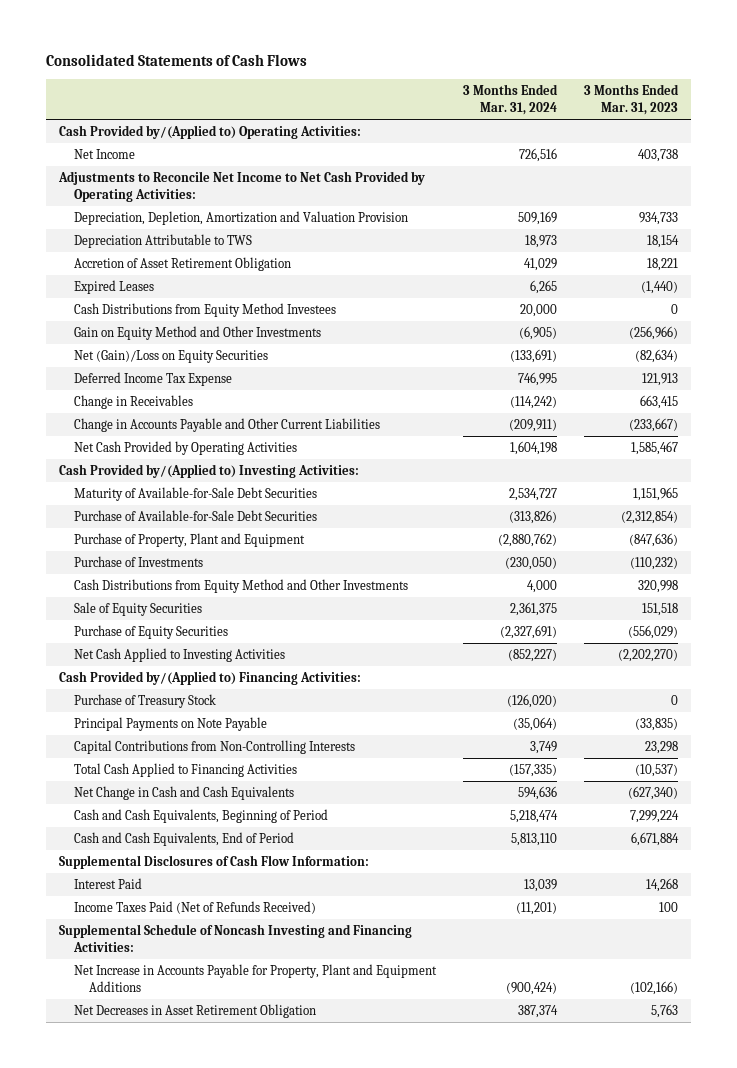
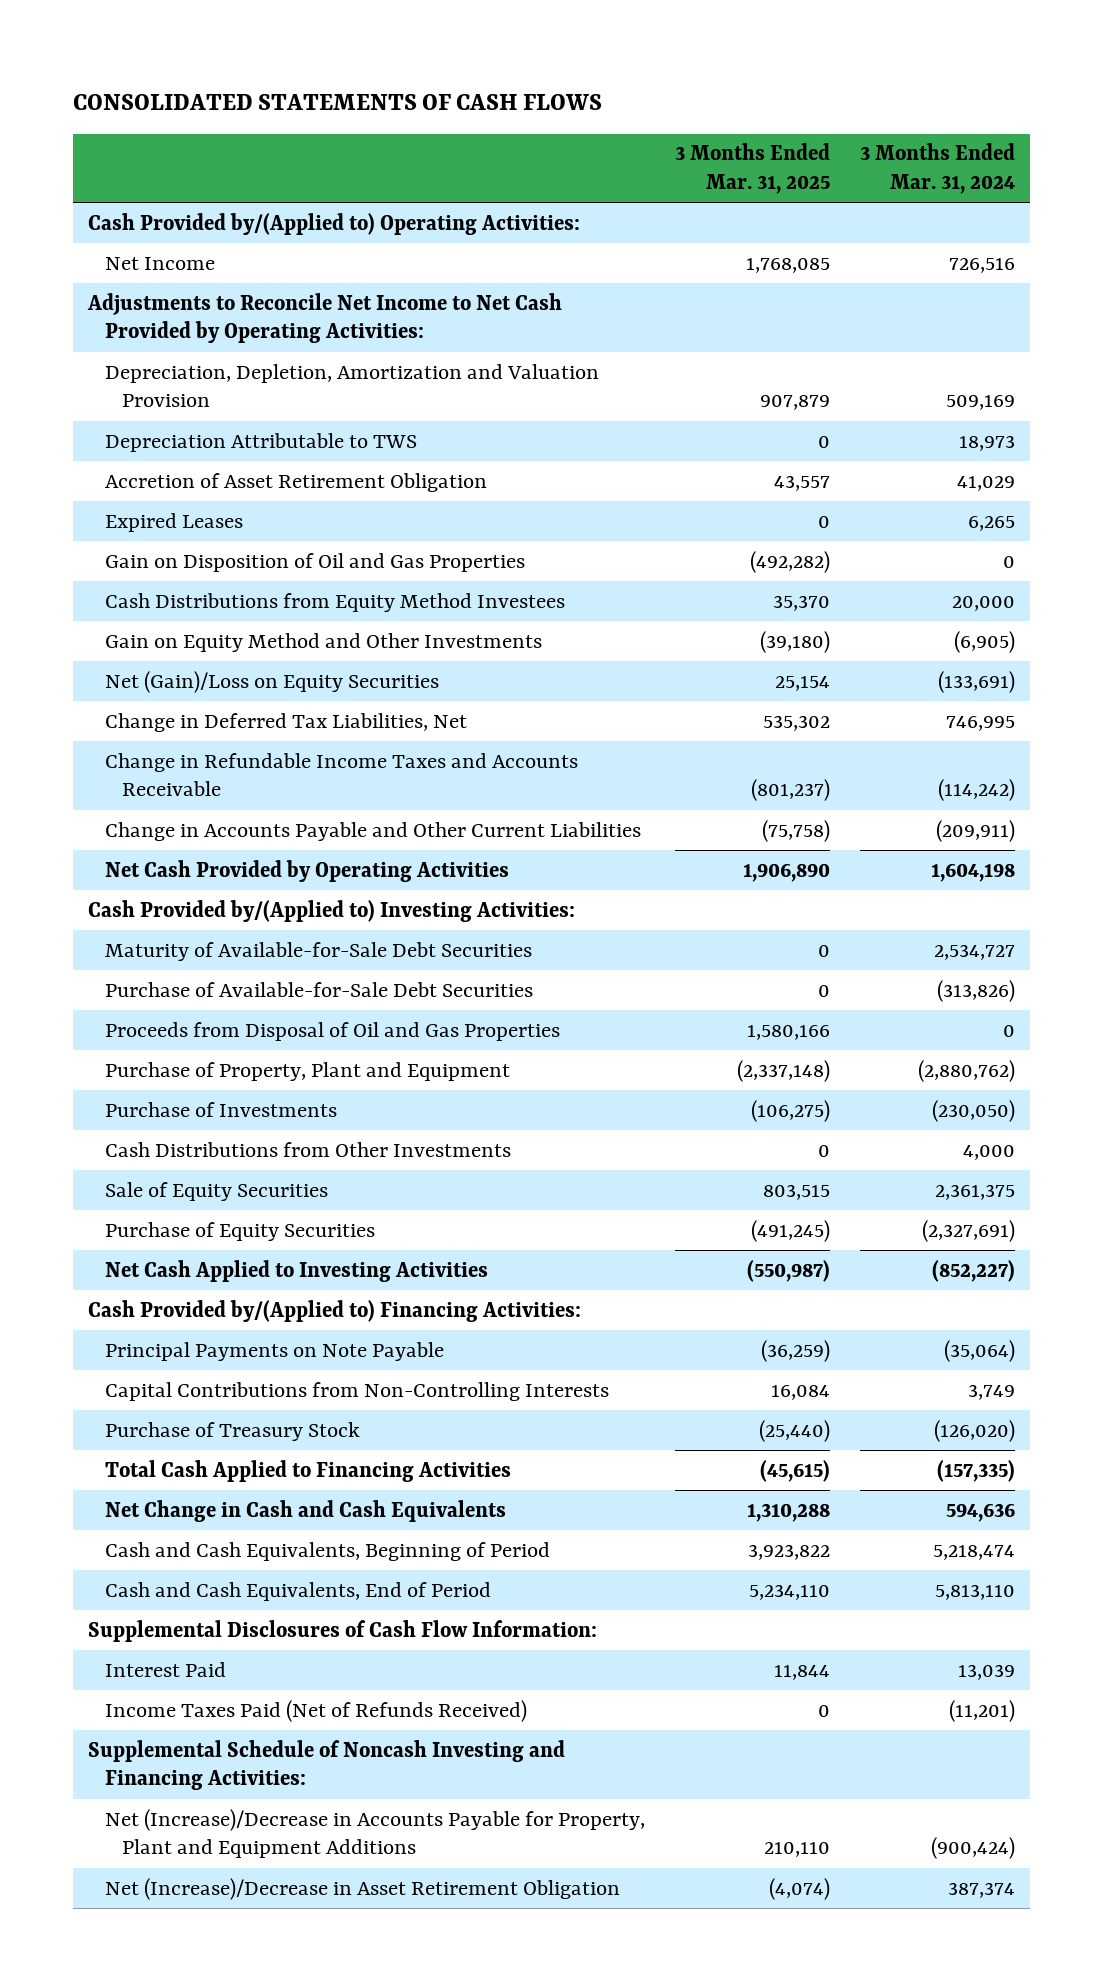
[45,53,307,66] Consolidated Statements of Cash Flows -> [73,93,603,110] CONSOLIDATED STATEMENTS OF CASH FLOWS
[583,84,679,115] 3 Months Ended Mar. 31, 2023 -> none
none -> [675,143,831,195] 3 Months Ended Mar. 31, 2025
none -> [105,552,526,572] Gain on Disposition of Oil and Gas Properties
[73,372,232,387] Deferred Income Tax Expense -> [105,712,468,732] Change in Deferred Tax Liabilities, Net
[73,395,193,410] Change in Receivables -> [105,752,579,797] Change in Refundable Income Taxes and Accounts Receivable
none -> [105,1021,561,1041] Proceeds from Disposal of Oil and Gas Properties
[73,579,408,594] Cash Distributions from Equity Method and Other Investments -> [105,1141,512,1157] Cash Distributions from Other Investments
[73,694,216,709] Purchase of Treasury Stock -> [105,1421,361,1441] Purchase of Treasury Stock
[73,964,437,992] Net Increase in Accounts Payable for Property, Plant and Equipment Additions -> [105,1808,646,1859] Net (Increase)/Decrease in Accounts Payable for Property, Plant and Equipment Additions
[73,1004,316,1019] Net Decreases in Asset Retirement Obligation -> [105,1877,621,1900] Net (Increase)/Decrease in Asset Retirement Obligation

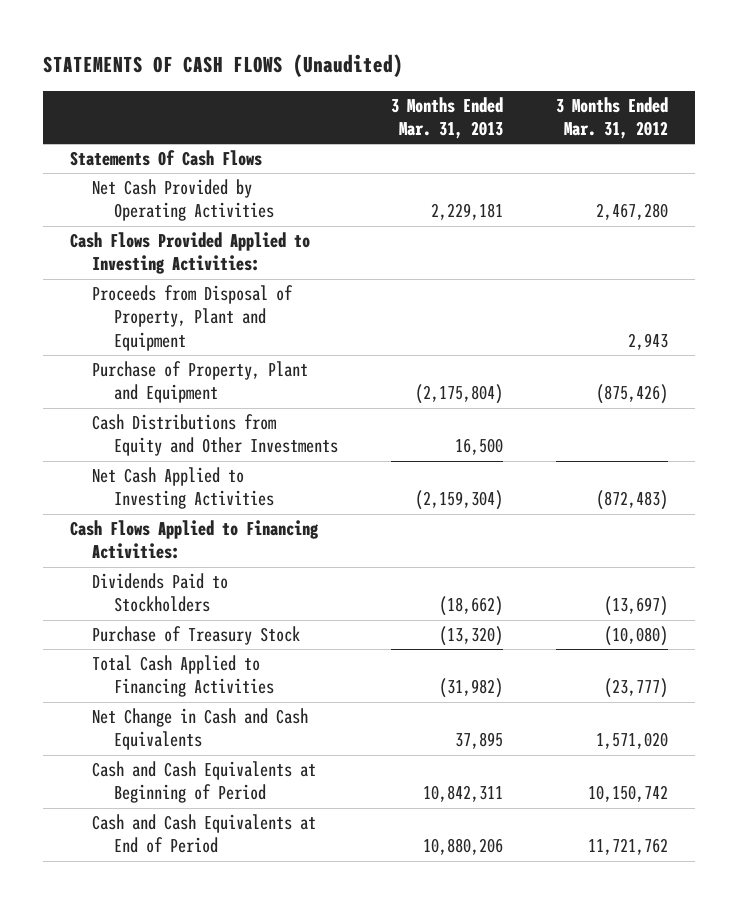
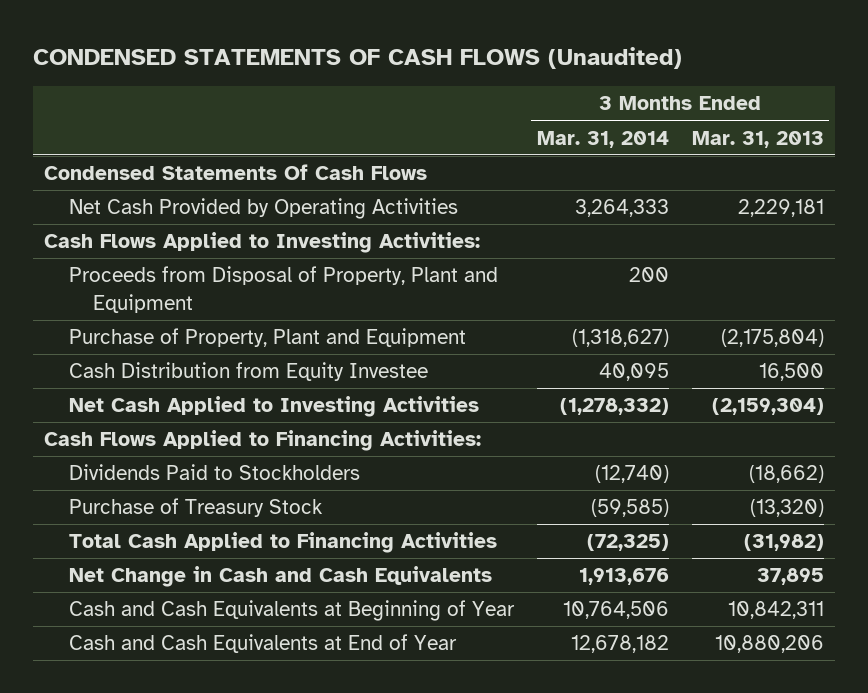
[43,54,404,78] STATEMENTS OF CASH FLOWS (Unaudited) -> [32,47,682,70] CONDENSED STATEMENTS OF CASH FLOWS (Unaudited)
[556,97,669,140] 3 Months Ended Mar. 31, 2012 -> none
none -> [536,130,669,148] Mar. 31, 2014
[69,150,262,167] Statements Of Cash Flows -> [44,164,428,181] Condensed Statements Of Cash Flows
[69,232,310,275] Cash Flows Provided Applied to Investing Activities: -> [44,232,481,254] Cash Flows Applied to Investing Activities:
[92,414,339,457] Cash Distributions from Equity and Other Investments -> [68,362,428,382] Cash Distribution from Equity Investee
[92,761,317,804] Cash and Cash Equivalents at Beginning of Period -> [68,600,515,622] Cash and Cash Equivalents at Beginning of Year
[92,814,317,854] Cash and Cash Equivalents at End of Period -> [68,634,457,654] Cash and Cash Equivalents at End of Year

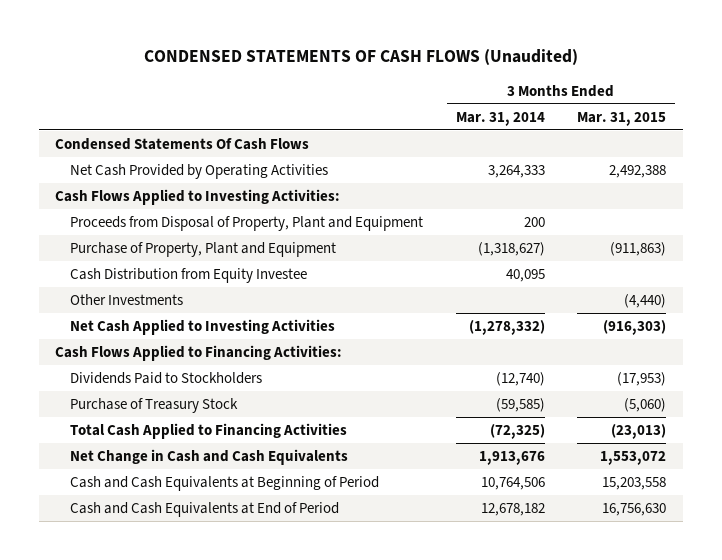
[691,130,824,148] Mar. 31, 2013 -> none
none -> [577,111,667,126] Mar. 31, 2015
none -> [69,294,183,306] Other Investments
[68,600,515,622] Cash and Cash Equivalents at Beginning of Year -> [69,476,379,492] Cash and Cash Equivalents at Beginning of Period
[68,634,457,654] Cash and Cash Equivalents at End of Year -> [69,502,339,518] Cash and Cash Equivalents at End of Period

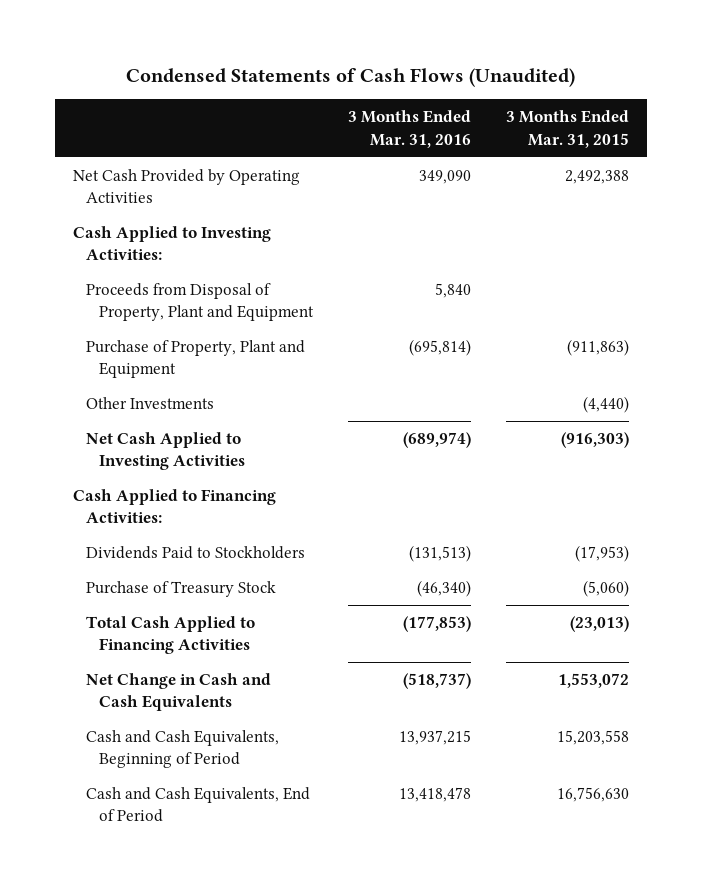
[143,49,578,66] CONDENSED STATEMENTS OF CASH FLOWS (Unaudited) -> [126,68,576,88] Condensed Statements of Cash Flows (Unaudited)
[455,111,545,126] Mar. 31, 2014 -> none
none -> [348,110,472,148] 3 Months Ended Mar. 31, 2016
[55,138,310,151] Condensed Statements Of Cash Flows -> none
[55,189,341,206] Cash Flows Applied to Investing Activities: -> [73,226,272,261] Cash Applied to Investing Activities:
[69,268,307,284] Cash Distribution from Equity Investee -> none
[55,345,343,362] Cash Flows Applied to Financing Activities: -> [73,489,277,524] Cash Applied to Financing Activities:
[69,476,379,492] Cash and Cash Equivalents at Beginning of Period -> [85,730,279,769] Cash and Cash Equivalents, Beginning of Period
[69,502,339,518] Cash and Cash Equivalents at End of Period -> [85,787,310,823] Cash and Cash Equivalents, End of Period

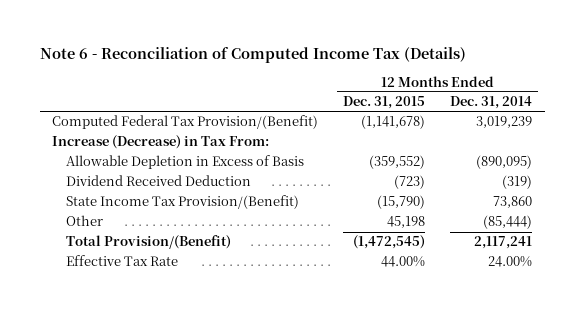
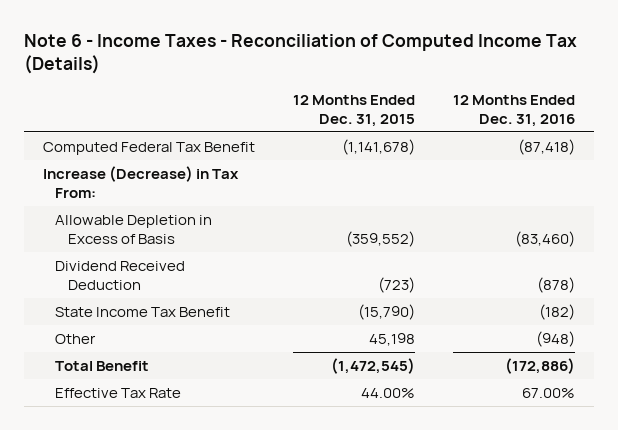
[39,47,466,64] Note 6 - Reconciliation of Computed Income Tax (Details) -> [23,34,577,75] Note 6 - Income Taxes - Reconciliation of Computed Income Tax (Details)
[450,96,533,110] Dec. 31, 2014 -> none
none -> [452,94,575,127] 12 Months Ended Dec. 31, 2016
[52,115,319,130] Computed Federal Tax Provision/(Benefit) -> [42,142,255,156] Computed Federal Tax Benefit
[66,195,300,210] State Income Tax Provision/(Benefit) -> [55,307,231,318] State Income Tax Benefit
[66,235,232,250] Total Provision/(Benefit) -> [55,361,150,372] Total Benefit

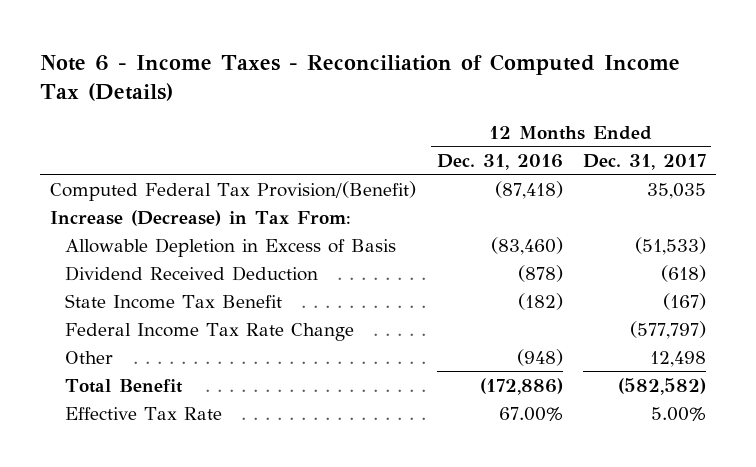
[292,94,415,127] 12 Months Ended Dec. 31, 2015 -> none
none -> [582,153,706,170] Dec. 31, 2017
[42,142,255,156] Computed Federal Tax Benefit -> [50,180,417,201] Computed Federal Tax Provision/(Benefit)
none -> [65,322,355,341] Federal Income Tax Rate Change

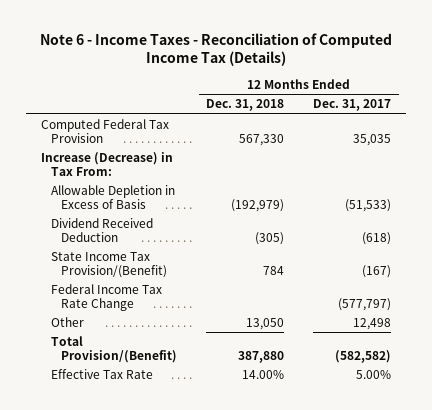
[436,153,563,170] Dec. 31, 2016 -> none
none -> [206,99,285,112] Dec. 31, 2018
[50,180,417,201] Computed Federal Tax Provision/(Benefit) -> [40,118,169,143] Computed Federal Tax Provision
[65,293,283,309] State Income Tax Benefit -> [50,251,168,278] State Income Tax Provision/(Benefit)
[65,378,184,393] Total Benefit -> [50,335,178,363] Total Provision/(Benefit)

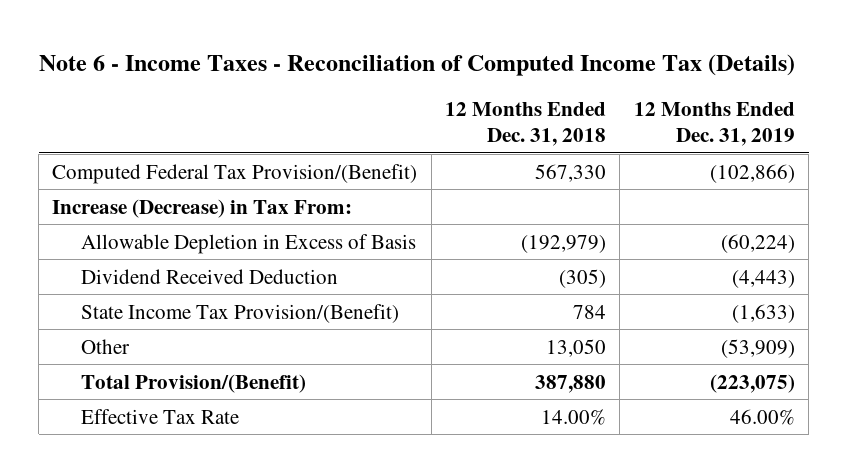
[313,99,392,112] Dec. 31, 2017 -> none
none -> [633,102,795,147] 12 Months Ended Dec. 31, 2019
[40,118,169,143] Computed Federal Tax Provision -> [52,163,418,184] Computed Federal Tax Provision/(Benefit)
[50,283,162,311] Federal Income Tax Rate Change -> none

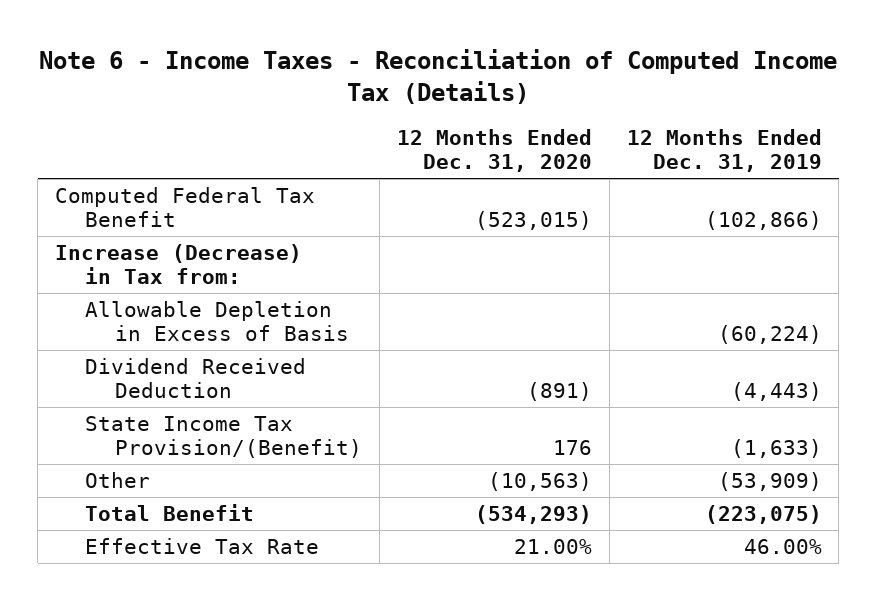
[445,102,607,147] 12 Months Ended Dec. 31, 2018 -> none
none -> [396,129,592,173] 12 Months Ended Dec. 31, 2020
[52,163,418,184] Computed Federal Tax Provision/(Benefit) -> [55,187,316,227] Computed Federal Tax Benefit
[52,198,353,218] Increase (Decrease) in Tax From: -> [55,244,303,284] Increase (Decrease) in Tax from:
[81,373,307,393] Total Provision/(Benefit) -> [85,504,255,522] Total Benefit

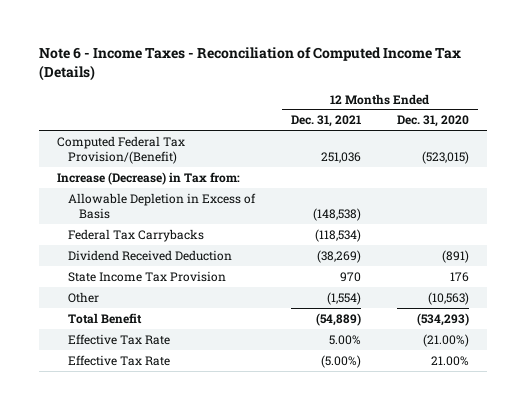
[626,129,822,173] 12 Months Ended Dec. 31, 2019 -> none
none -> [290,115,361,128] Dec. 31, 2021
[55,187,316,227] Computed Federal Tax Benefit -> [57,135,186,165] Computed Federal Tax Provision/(Benefit)
none -> [67,228,204,242] Federal Tax Carrybacks
[85,416,362,458] State Income Tax Provision/(Benefit) -> [67,270,226,282] State Income Tax Provision
none -> [67,333,170,345] Effective Tax Rate

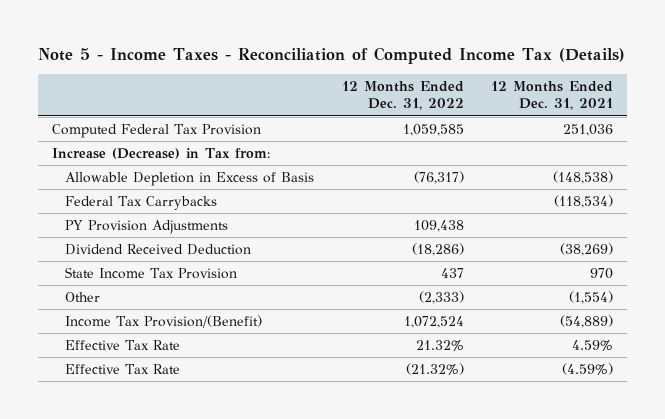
[39,46,462,81] Note 6 - Income Taxes - Reconciliation of Computed Income Tax (Details) -> [37,46,625,64] Note 5 - Income Taxes - Reconciliation of Computed Income Tax (Details)
[396,115,469,128] Dec. 31, 2020 -> none
none -> [341,81,464,111] 12 Months Ended Dec. 31, 2022
[57,135,186,165] Computed Federal Tax Provision/(Benefit) -> [51,124,261,139] Computed Federal Tax Provision
none -> [65,220,229,235] PY Provision Adjustments
[67,312,142,324] Total Benefit -> [65,315,263,329] Income Tax Provision/(Benefit)
[328,334,361,345] 5.00% -> [572,340,614,352] 4.59%
[320,354,361,368] (5.00%) -> [562,363,614,376] (4.59%)

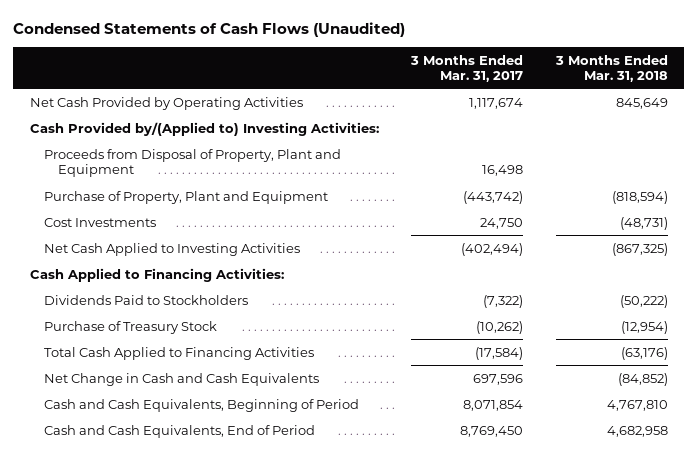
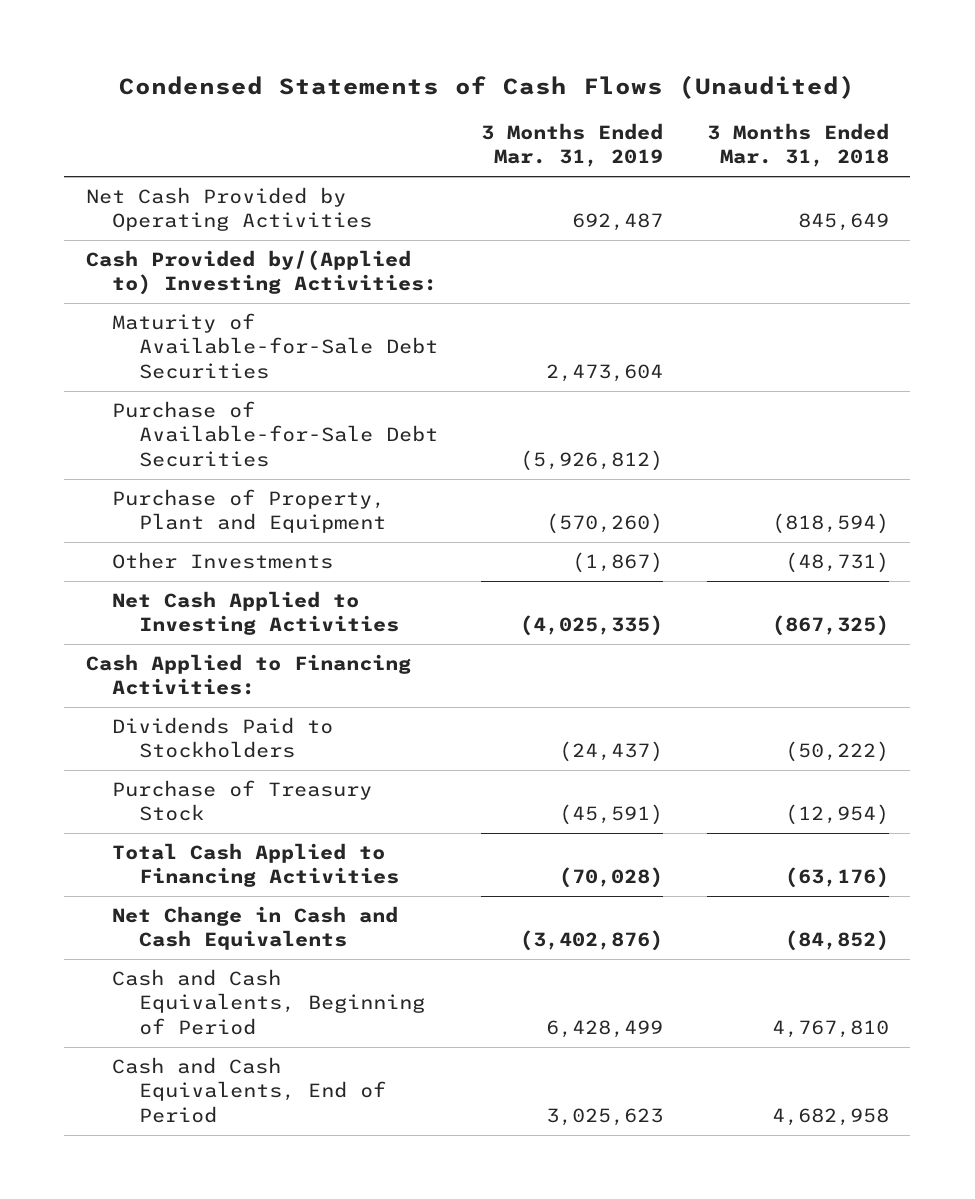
[410,54,524,83] 3 Months Ended Mar. 31, 2017 -> none
none -> [481,123,664,168] 3 Months Ended Mar. 31, 2019
[43,148,341,178] Proceeds from Disposal of Property, Plant and Equipment -> none
none -> [112,313,438,379] Maturity of Available-for-Sale Debt Securities
none -> [112,401,438,467] Purchase of Available-for-Sale Debt Securities
[43,217,156,227] Cost Investments -> [112,552,334,570] Other Investments

